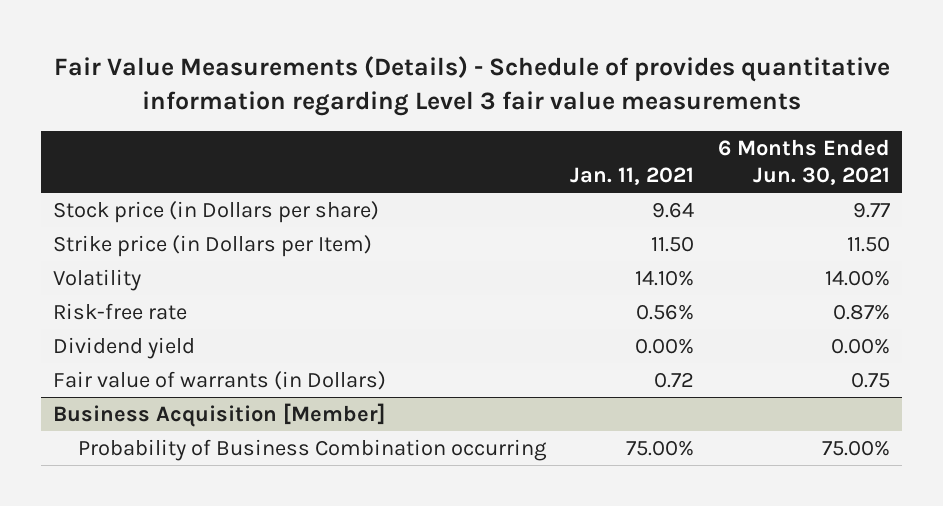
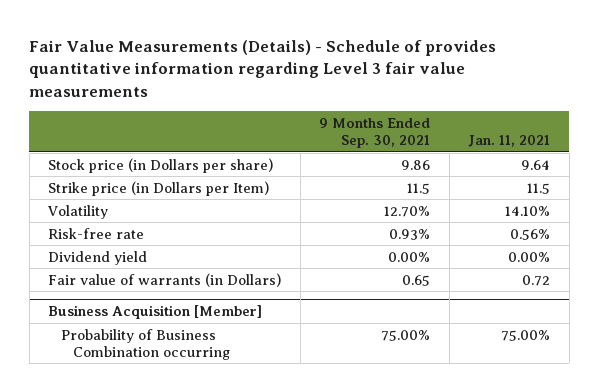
[718,138,891,186] 6 Months Ended Jun. 30, 2021 -> none
none -> [319,117,431,149] 9 Months Ended Sep. 30, 2021
[651,235,695,252] 11.50 -> [527,182,551,194] 11.5

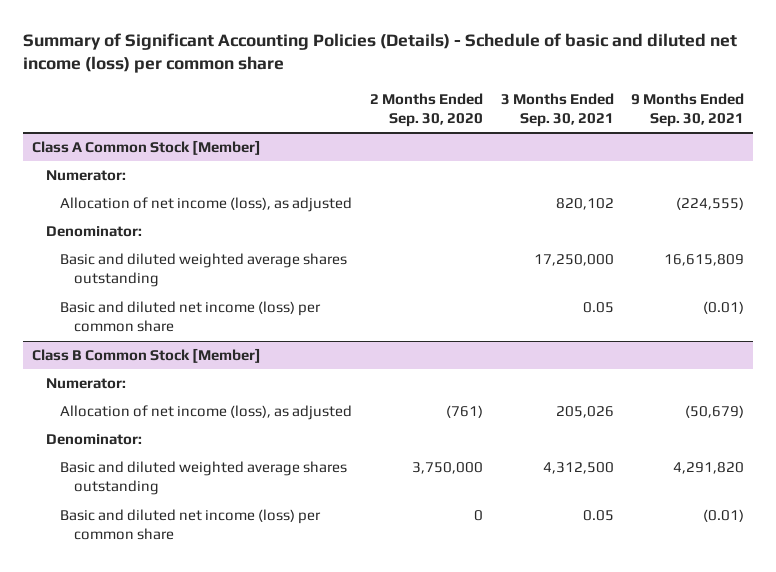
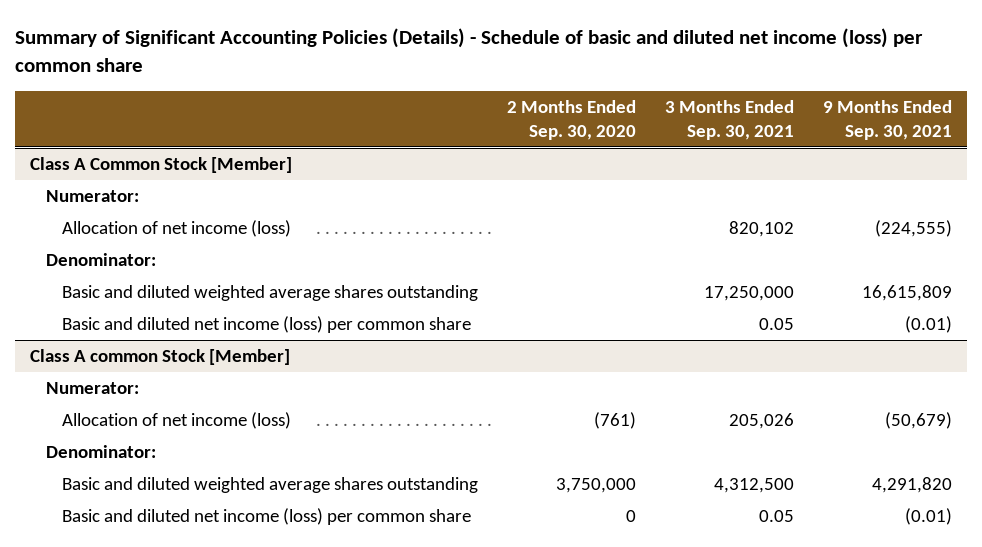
[60,197,353,213] Allocation of net income (loss), as adjusted -> [61,220,291,238] Allocation of net income (loss)
[31,348,261,364] Class B Common Stock [Member] -> [29,349,290,366] Class A common Stock [Member]
[60,405,353,421] Allocation of net income (loss), as adjusted -> [61,412,291,430] Allocation of net income (loss)

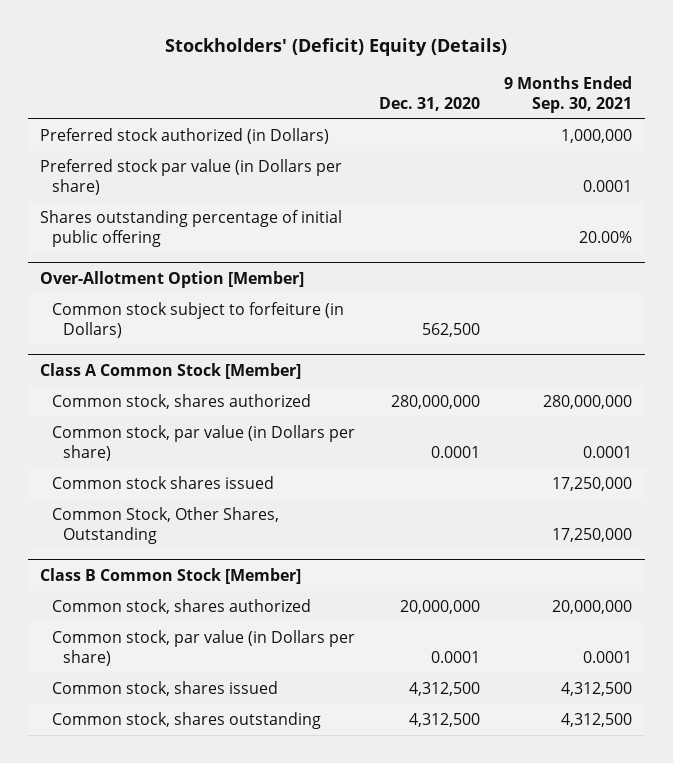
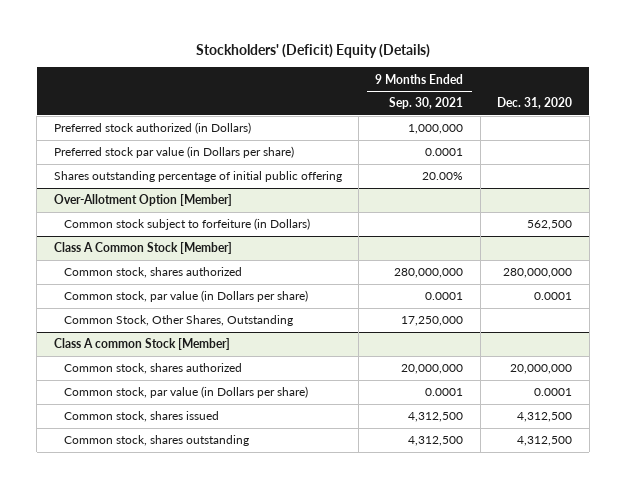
[51,475,274,489] Common stock shares issued -> none
[40,567,302,584] Class B Common Stock [Member] -> [53,338,230,351] Class A common Stock [Member]

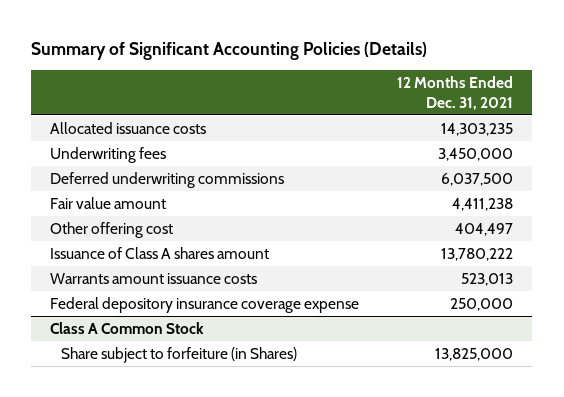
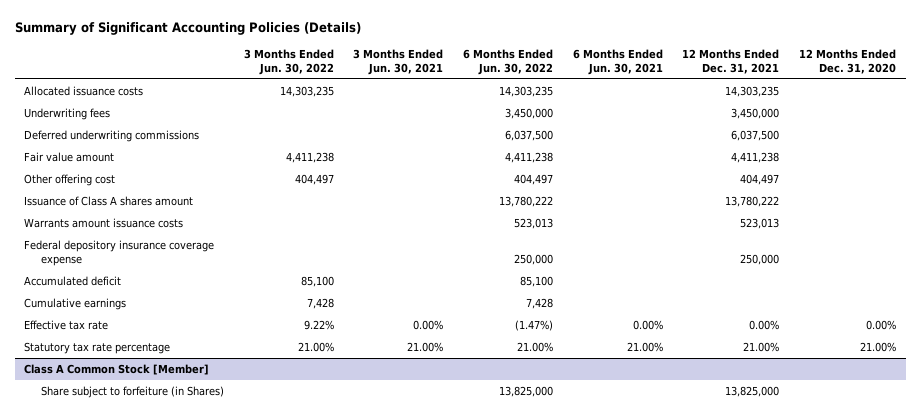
none -> [243,48,334,75] 3 Months Ended Jun. 30, 2022
none -> [353,48,444,75] 3 Months Ended Jun. 30, 2021
none -> [463,48,554,75] 6 Months Ended Jun. 30, 2022
none -> [572,48,663,75] 6 Months Ended Jun. 30, 2021
none -> [799,48,897,74] 12 Months Ended Dec. 31, 2020
none -> [24,275,122,286] Accumulated deficit
none -> [24,297,127,310] Cumulative earnings
none -> [24,319,109,330] Effective tax rate
none -> [24,341,171,354] Statutory tax rate percentage
[50,321,205,334] Class A Common Stock -> [24,363,210,375] Class A Common Stock [Member]

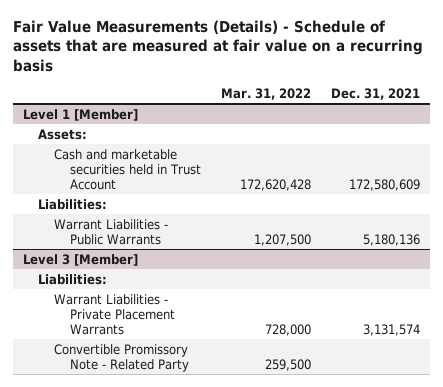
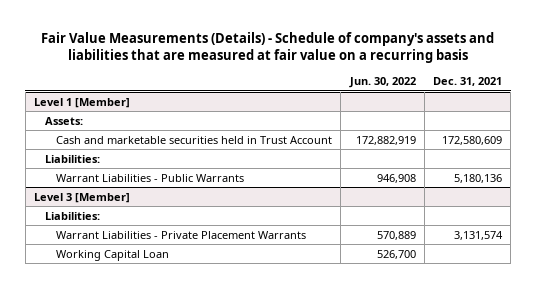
[12,20,423,72] Fair Value Measurements (Details) - Schedule of assets that are measured at fair value on a recurring basis -> [41,31,495,64] Fair Value Measurements (Details) - Schedule of company's assets and liabilities that are measured at fair value on a recurring basis
[220,87,311,100] Mar. 31, 2022 -> none
none -> [348,77,416,89] Jun. 30, 2022
[54,343,189,372] Convertible Promissory Note - Related Party -> [56,249,170,261] Working Capital Loan

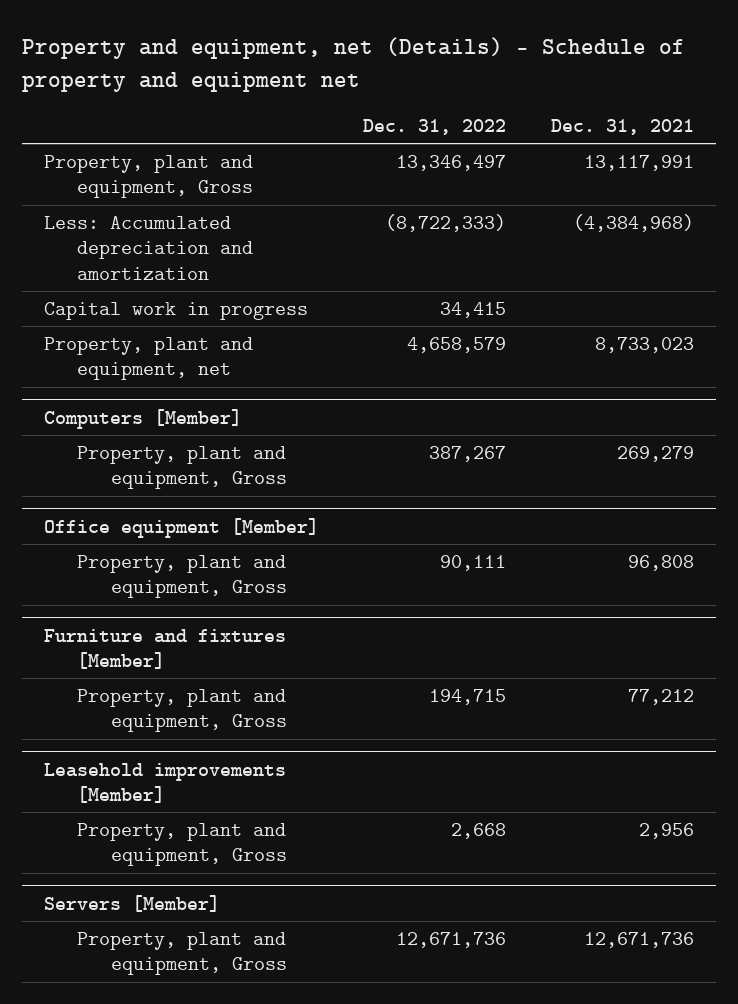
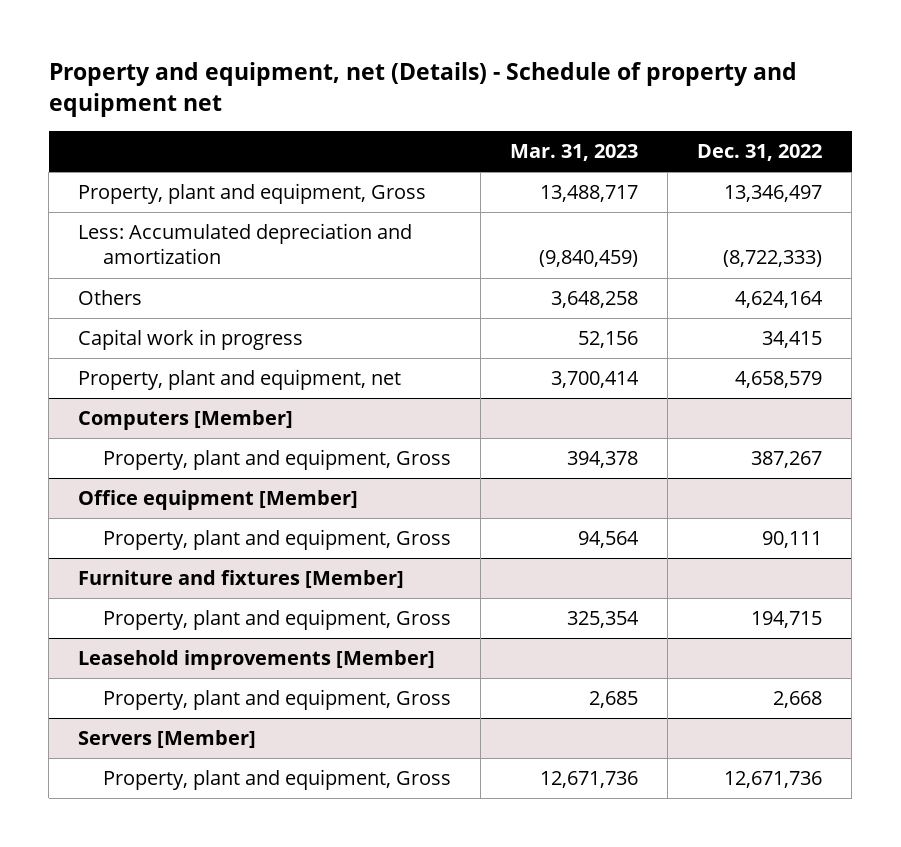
[550,118,694,135] Dec. 31, 2021 -> none
none -> [510,144,639,162] Mar. 31, 2023
none -> [78,290,143,306] Others

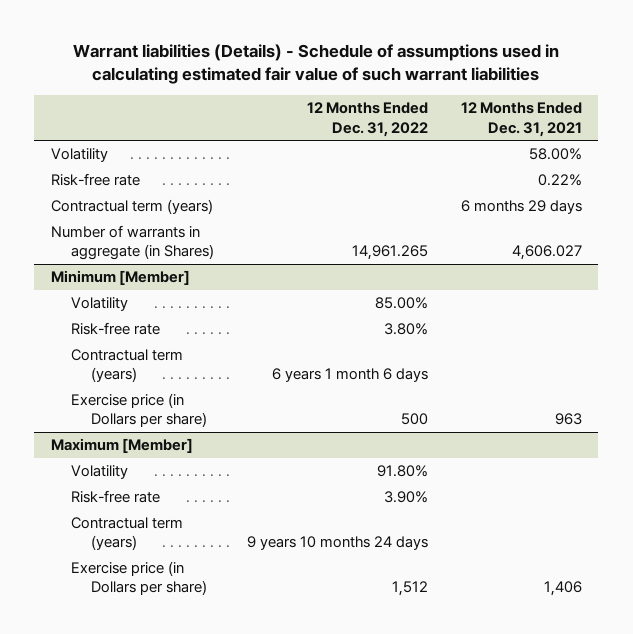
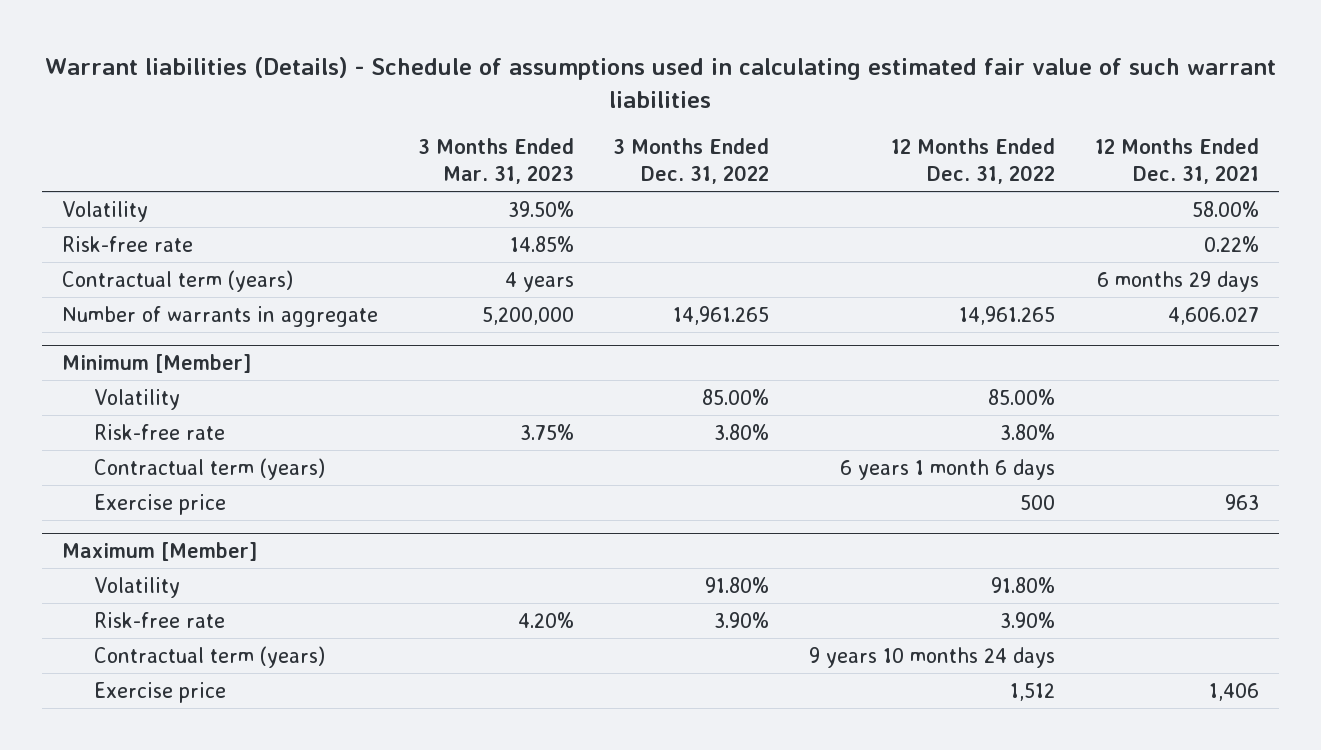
none -> [417,138,574,184] 3 Months Ended Mar. 31, 2023
none -> [613,138,770,184] 3 Months Ended Dec. 31, 2022
[50,225,215,261] Number of warrants in aggregate (in Shares) -> [61,305,378,327] Number of warrants in aggregate
[71,393,208,428] Exercise price (in Dollars per share) -> [94,493,227,515] Exercise price
[71,561,208,596] Exercise price (in Dollars per share) -> [94,681,227,703] Exercise price

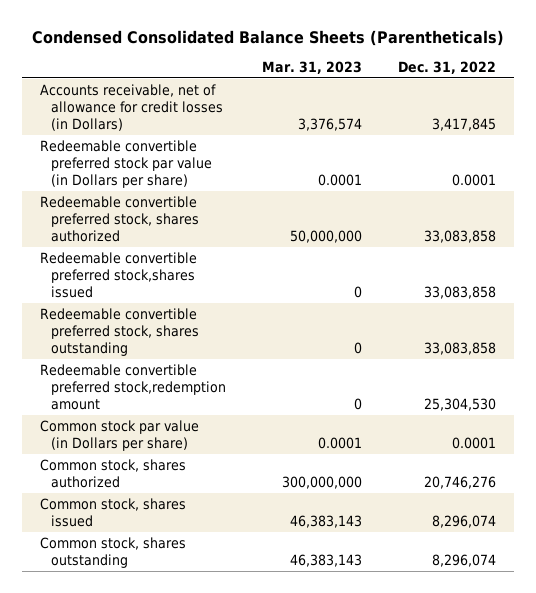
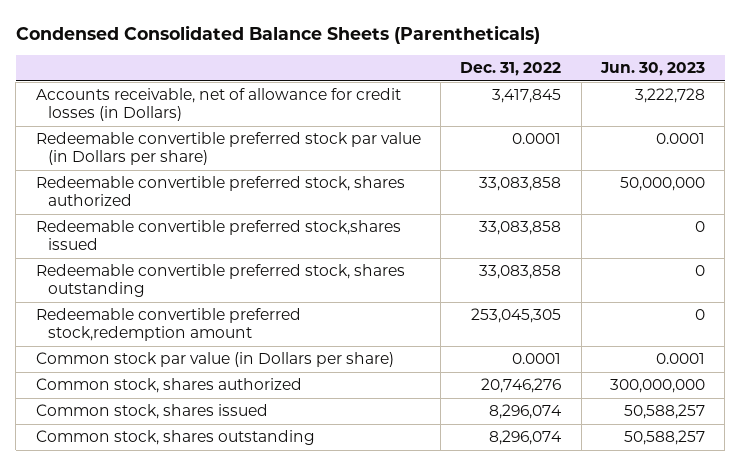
[262,61,363,75] Mar. 31, 2023 -> none
none -> [599,62,705,77] Jun. 30, 2023
[424,398,497,412] 25,304,530 -> [471,308,562,324] 253,045,305

